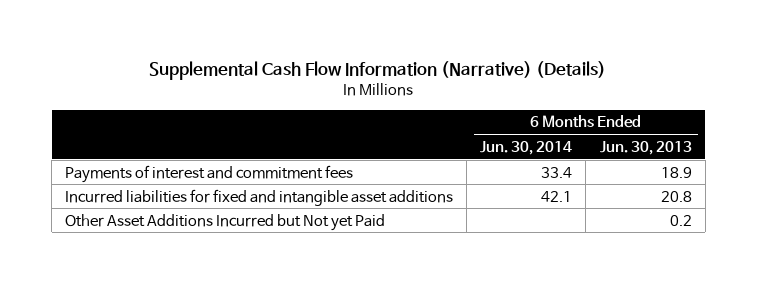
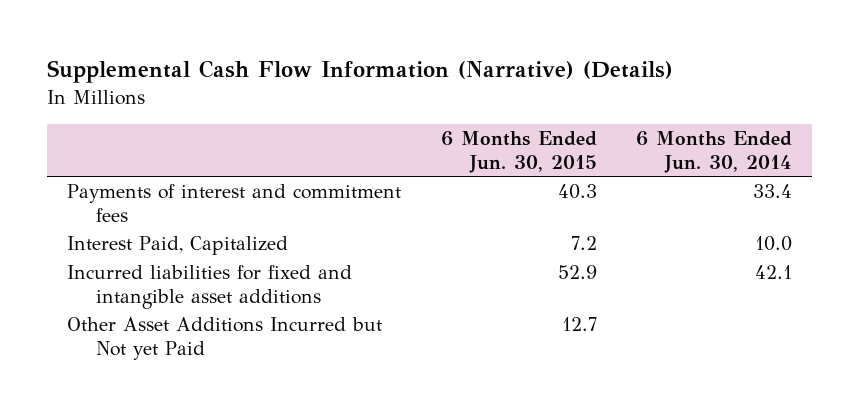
[599,140,692,155] Jun. 30, 2013 -> none
none -> [440,130,597,173] 6 Months Ended Jun. 30, 2015
none -> [66,236,288,256] Interest Paid, Capitalized

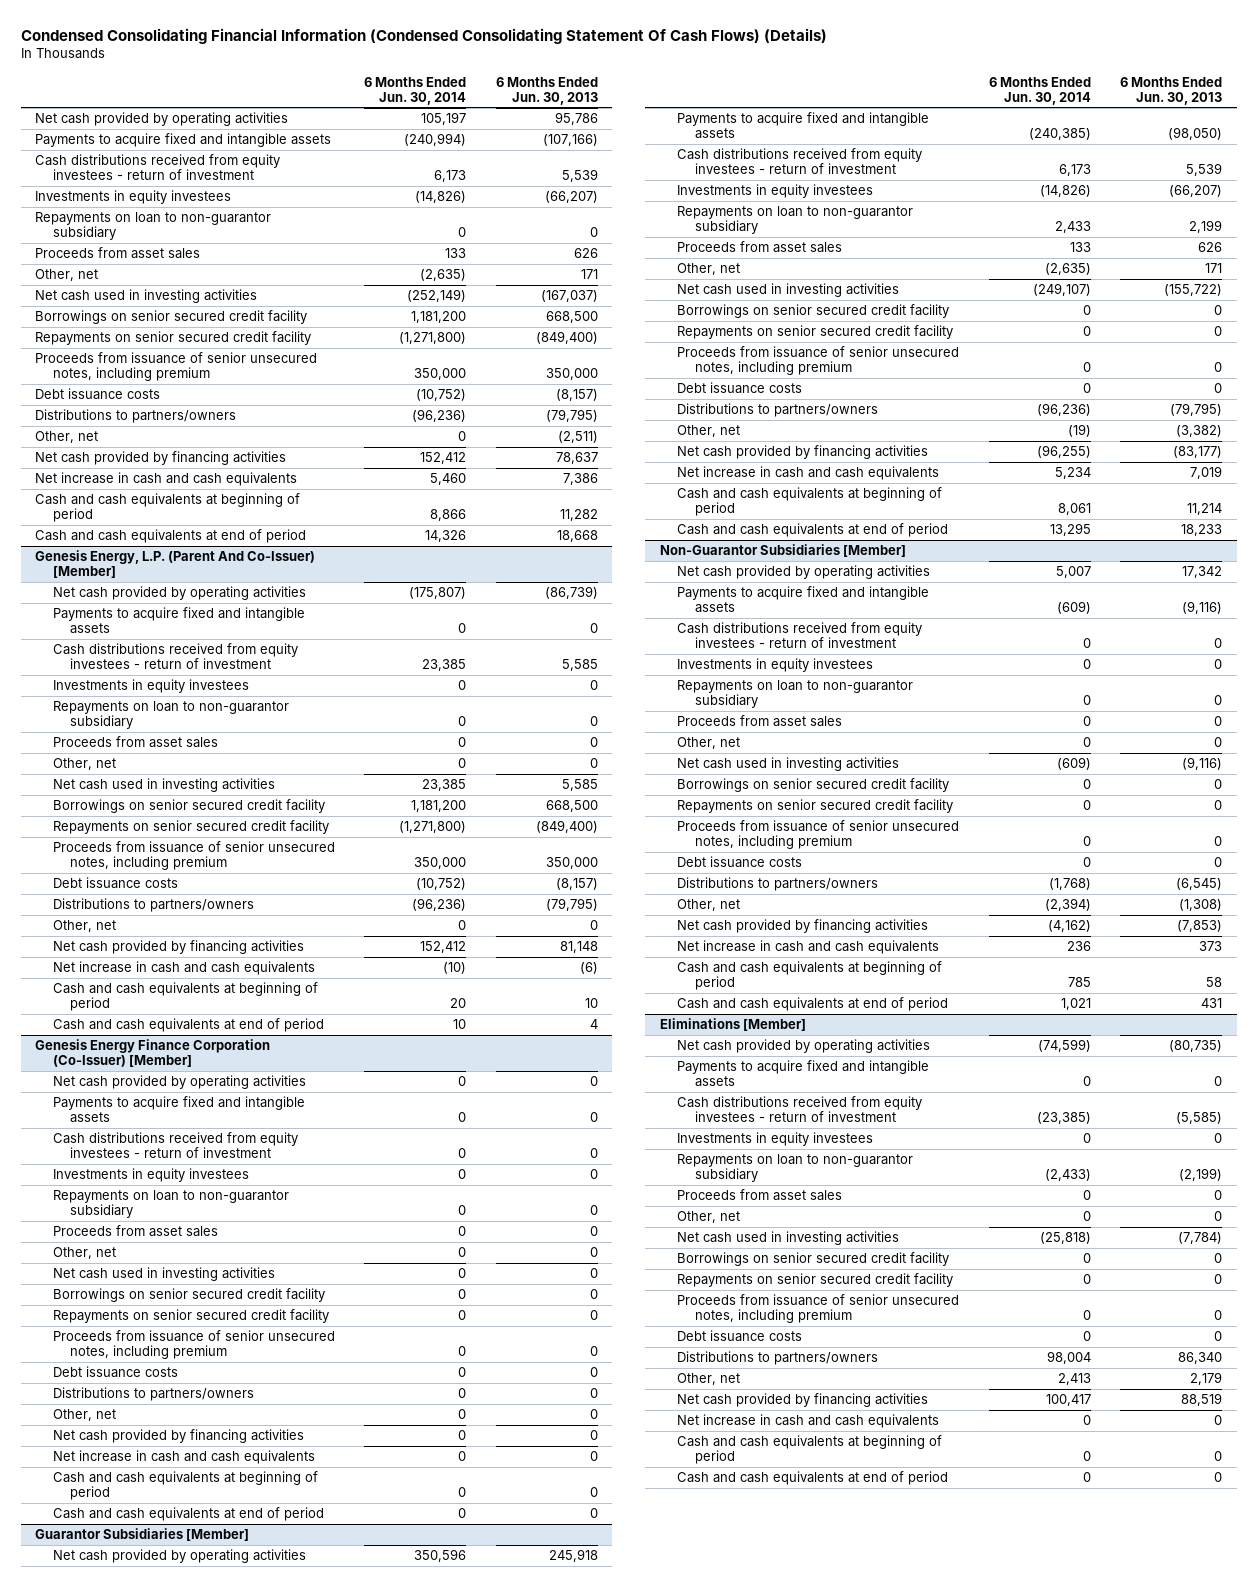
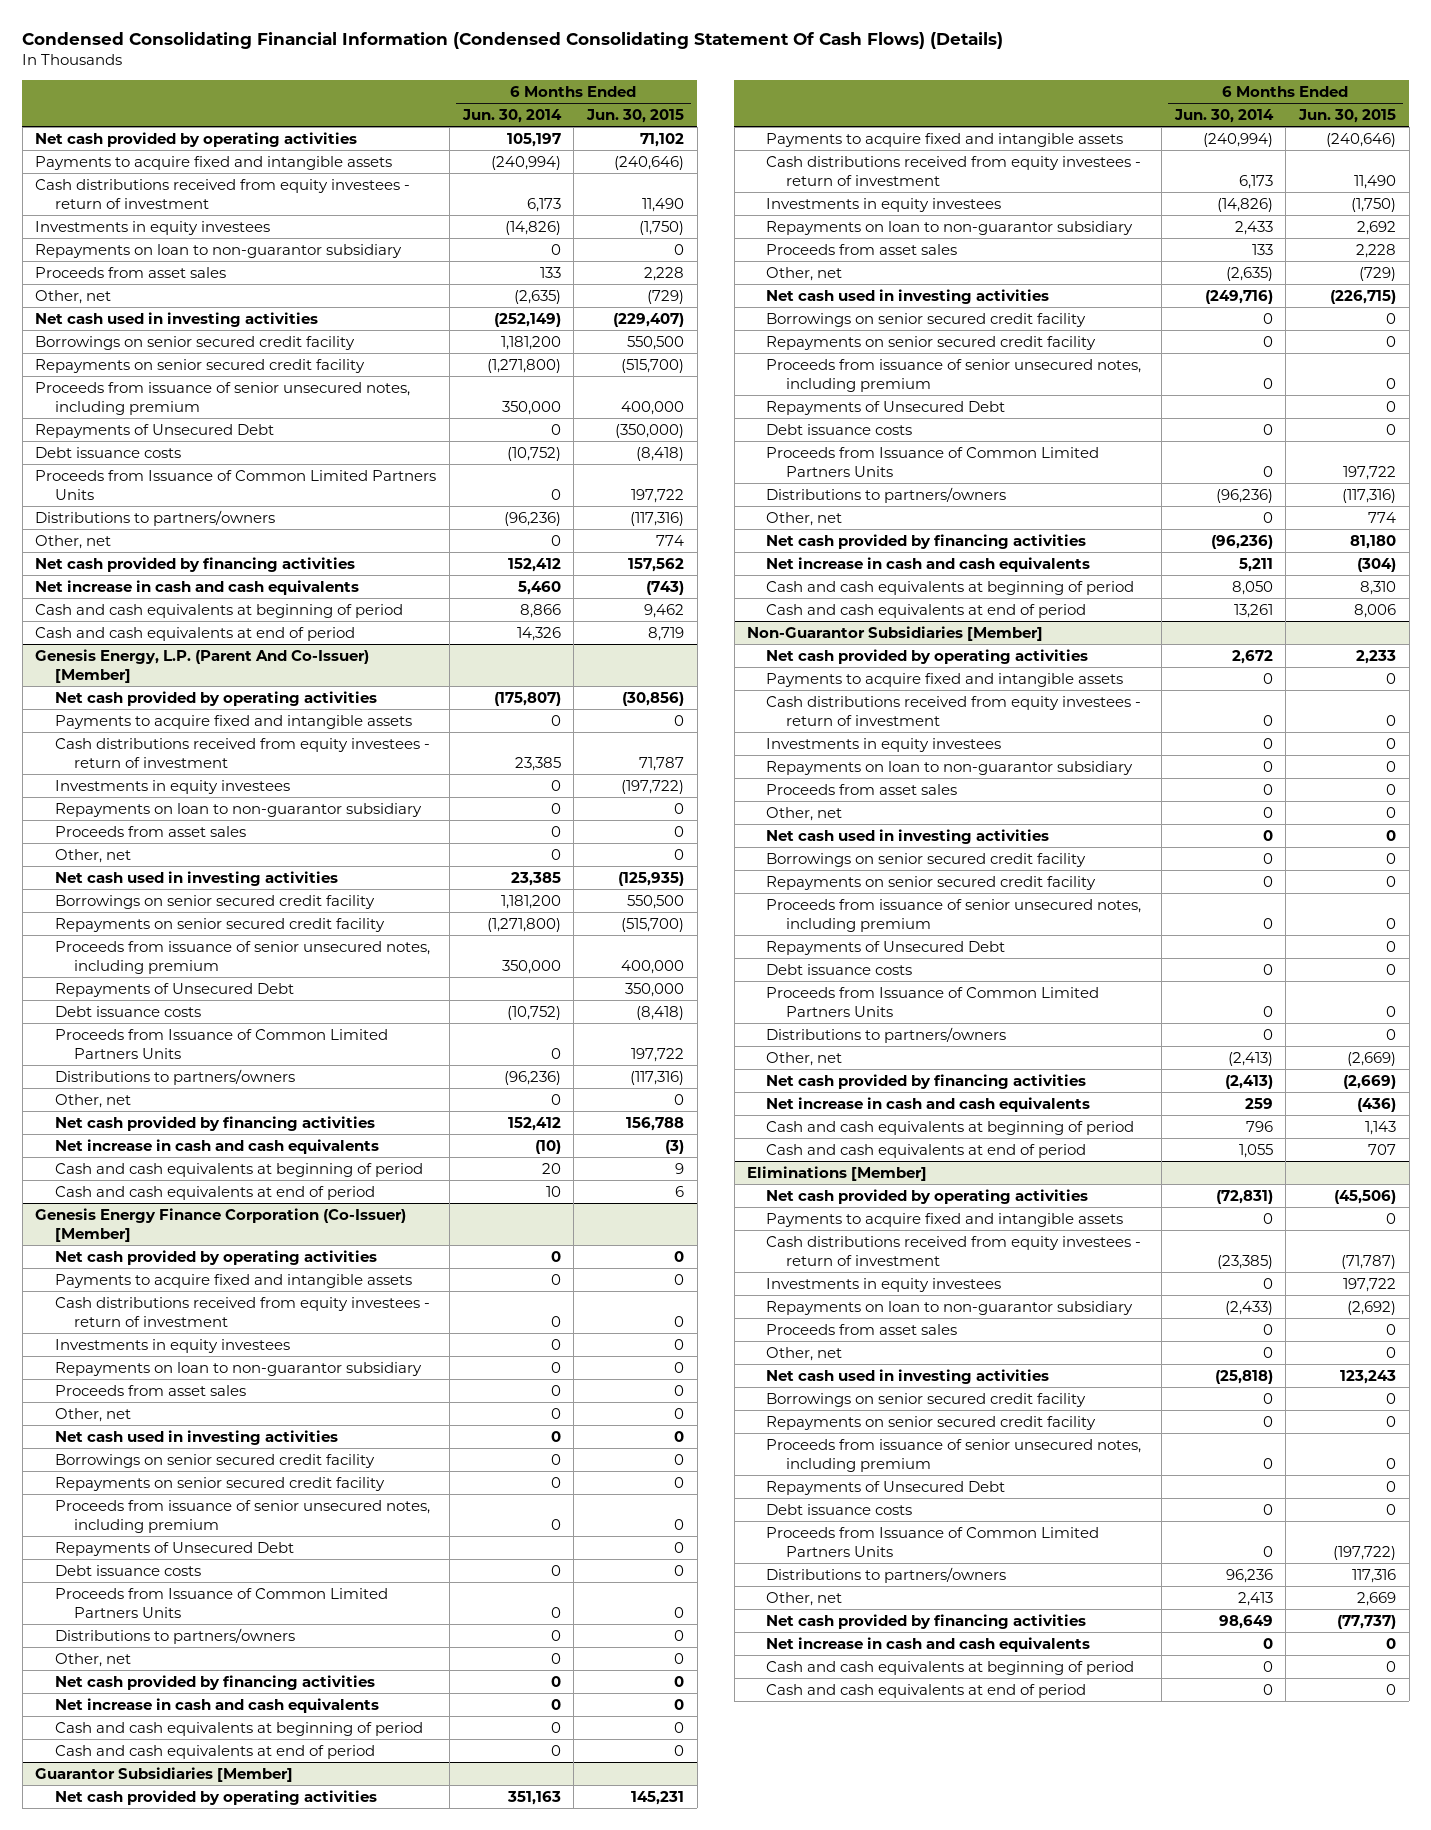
[495,76,598,105] 6 Months Ended Jun. 30, 2013 -> none
none -> [586,108,685,123] Jun. 30, 2015
none -> [35,423,275,438] Repayments of Unsecured Debt
none -> [35,469,437,500] Proceeds from Issuance of Common Limited Partners Units
none -> [54,982,294,997] Repayments of Unsecured Debt
none -> [54,1028,388,1059] Proceeds from Issuance of Common Limited Partners Units
none -> [54,1541,294,1556] Repayments of Unsecured Debt
none -> [54,1587,388,1618] Proceeds from Issuance of Common Limited Partners Units
[414,1549,467,1563] 350,596 -> [506,1790,561,1805] 351,163
[1028,128,1091,141] (240,385) -> [1202,132,1273,147] (240,994)
[1032,283,1091,297] (249,107) -> [1204,289,1273,304] (249,716)
none -> [766,400,1006,415] Repayments of Unsecured Debt
none -> [766,446,1100,477] Proceeds from Issuance of Common Limited Partners Units
[1067,424,1091,438] (19) -> [1262,511,1273,523] 0
[1036,445,1091,459] (96,255) -> [1210,534,1273,549] (96,236)
[1054,467,1091,480] 5,234 -> [1238,557,1273,572] 5,211
[1057,503,1091,516] 8,061 -> [1231,580,1273,595] 8,050
[1049,523,1091,537] 13,295 -> [1233,603,1273,618] 13,261
[1055,566,1091,579] 5,007 -> [1231,649,1273,664] 2,672
[1056,601,1091,615] (609) -> [1262,672,1273,684] 0
[1056,757,1091,771] (609) -> [1262,829,1273,841] 0
none -> [766,940,1006,955] Repayments of Unsecured Debt
none -> [766,986,1100,1017] Proceeds from Issuance of Common Limited Partners Units
[1048,878,1091,891] (1,768) -> [1262,1028,1273,1040] 0
[1044,898,1091,912] (2,394) -> [1227,1051,1273,1066] (2,413)
[1047,920,1091,933] (4,162) -> [1224,1074,1273,1089] (2,413)
[1066,941,1091,952] 236 -> [1244,1097,1273,1109] 259
[1067,977,1091,988] 785 -> [1245,1120,1273,1132] 796
[1060,998,1091,1011] 1,021 -> [1238,1143,1273,1158] 1,055
[1037,1039,1091,1053] (74,599) -> [1215,1189,1273,1204] (72,831)
none -> [766,1480,1006,1495] Repayments of Unsecured Debt
none -> [766,1526,1100,1557] Proceeds from Issuance of Common Limited Partners Units
[1046,1351,1091,1365] 98,004 -> [1225,1568,1273,1583] 96,236
[1045,1394,1091,1407] 100,417 -> [1218,1614,1273,1629] 98,649

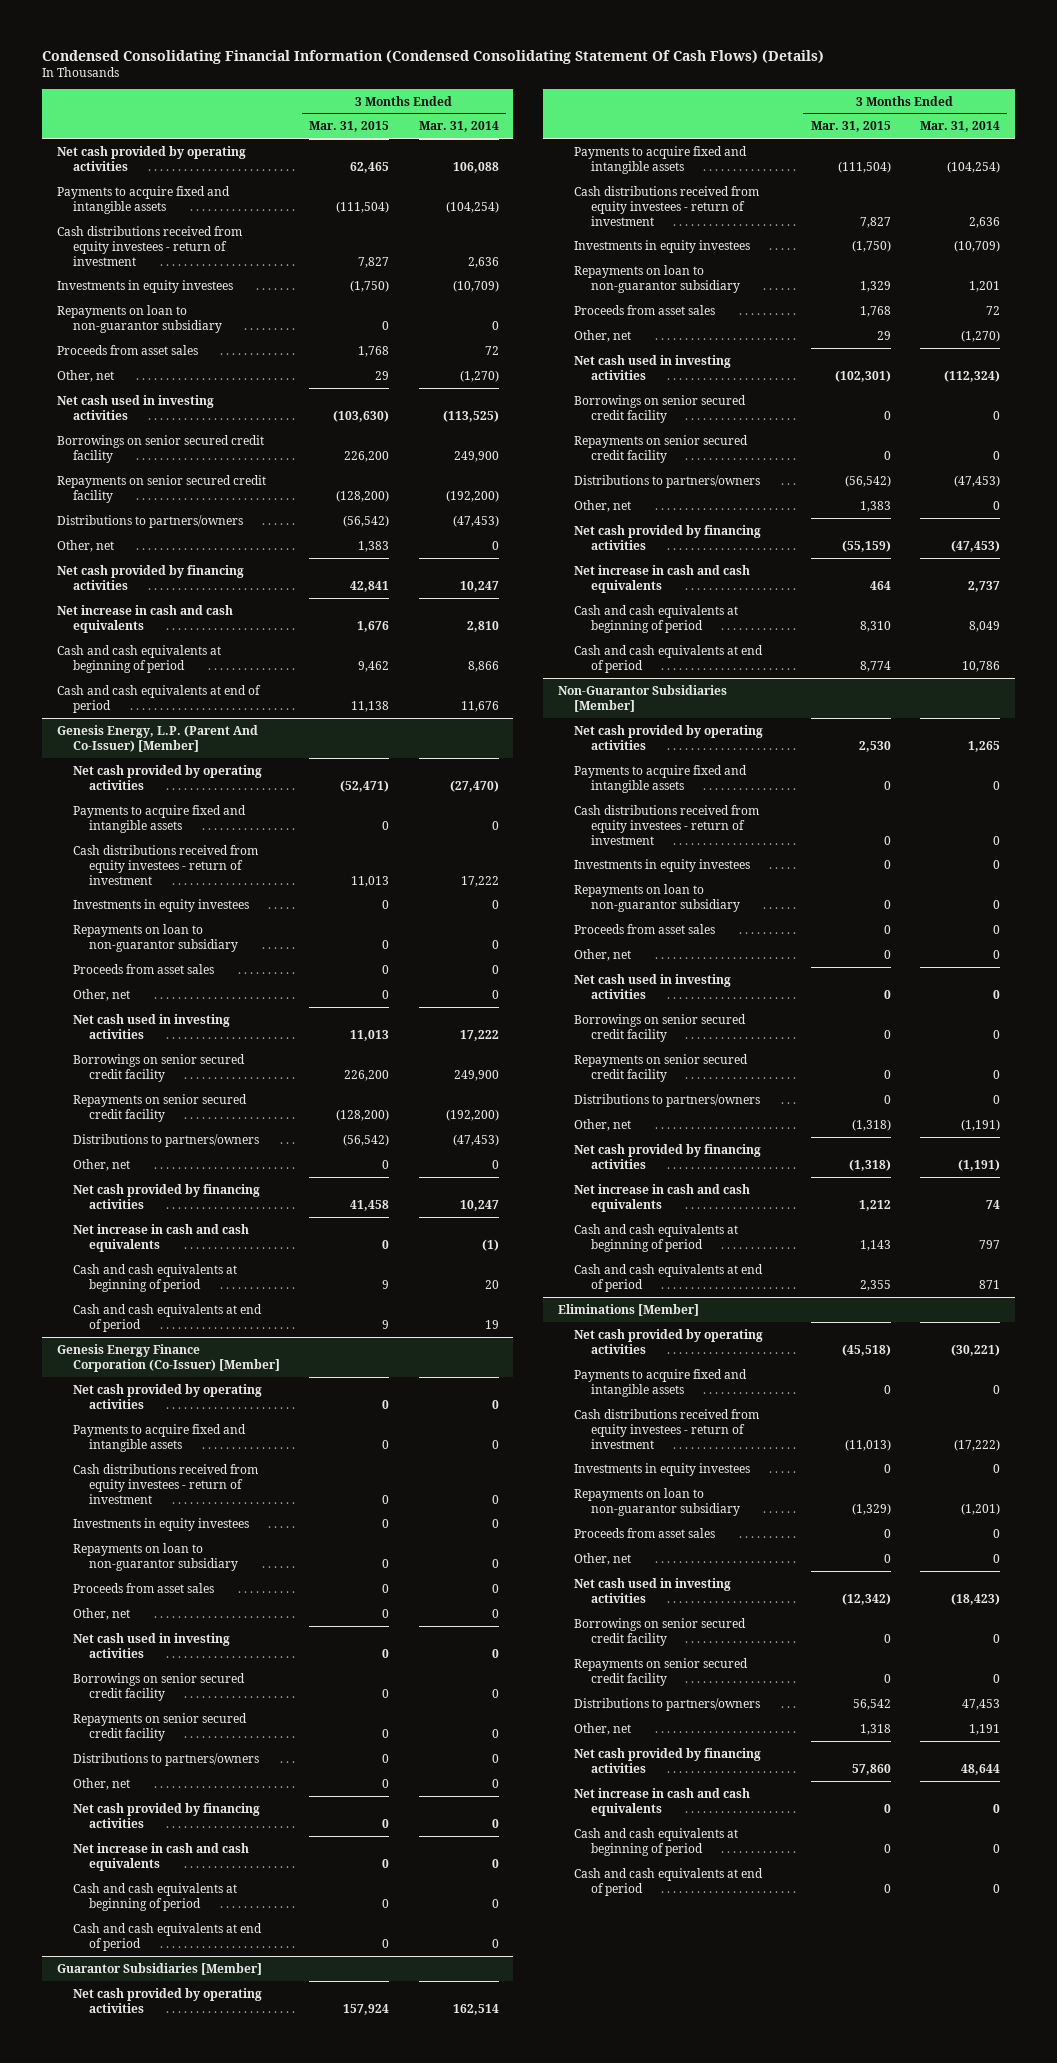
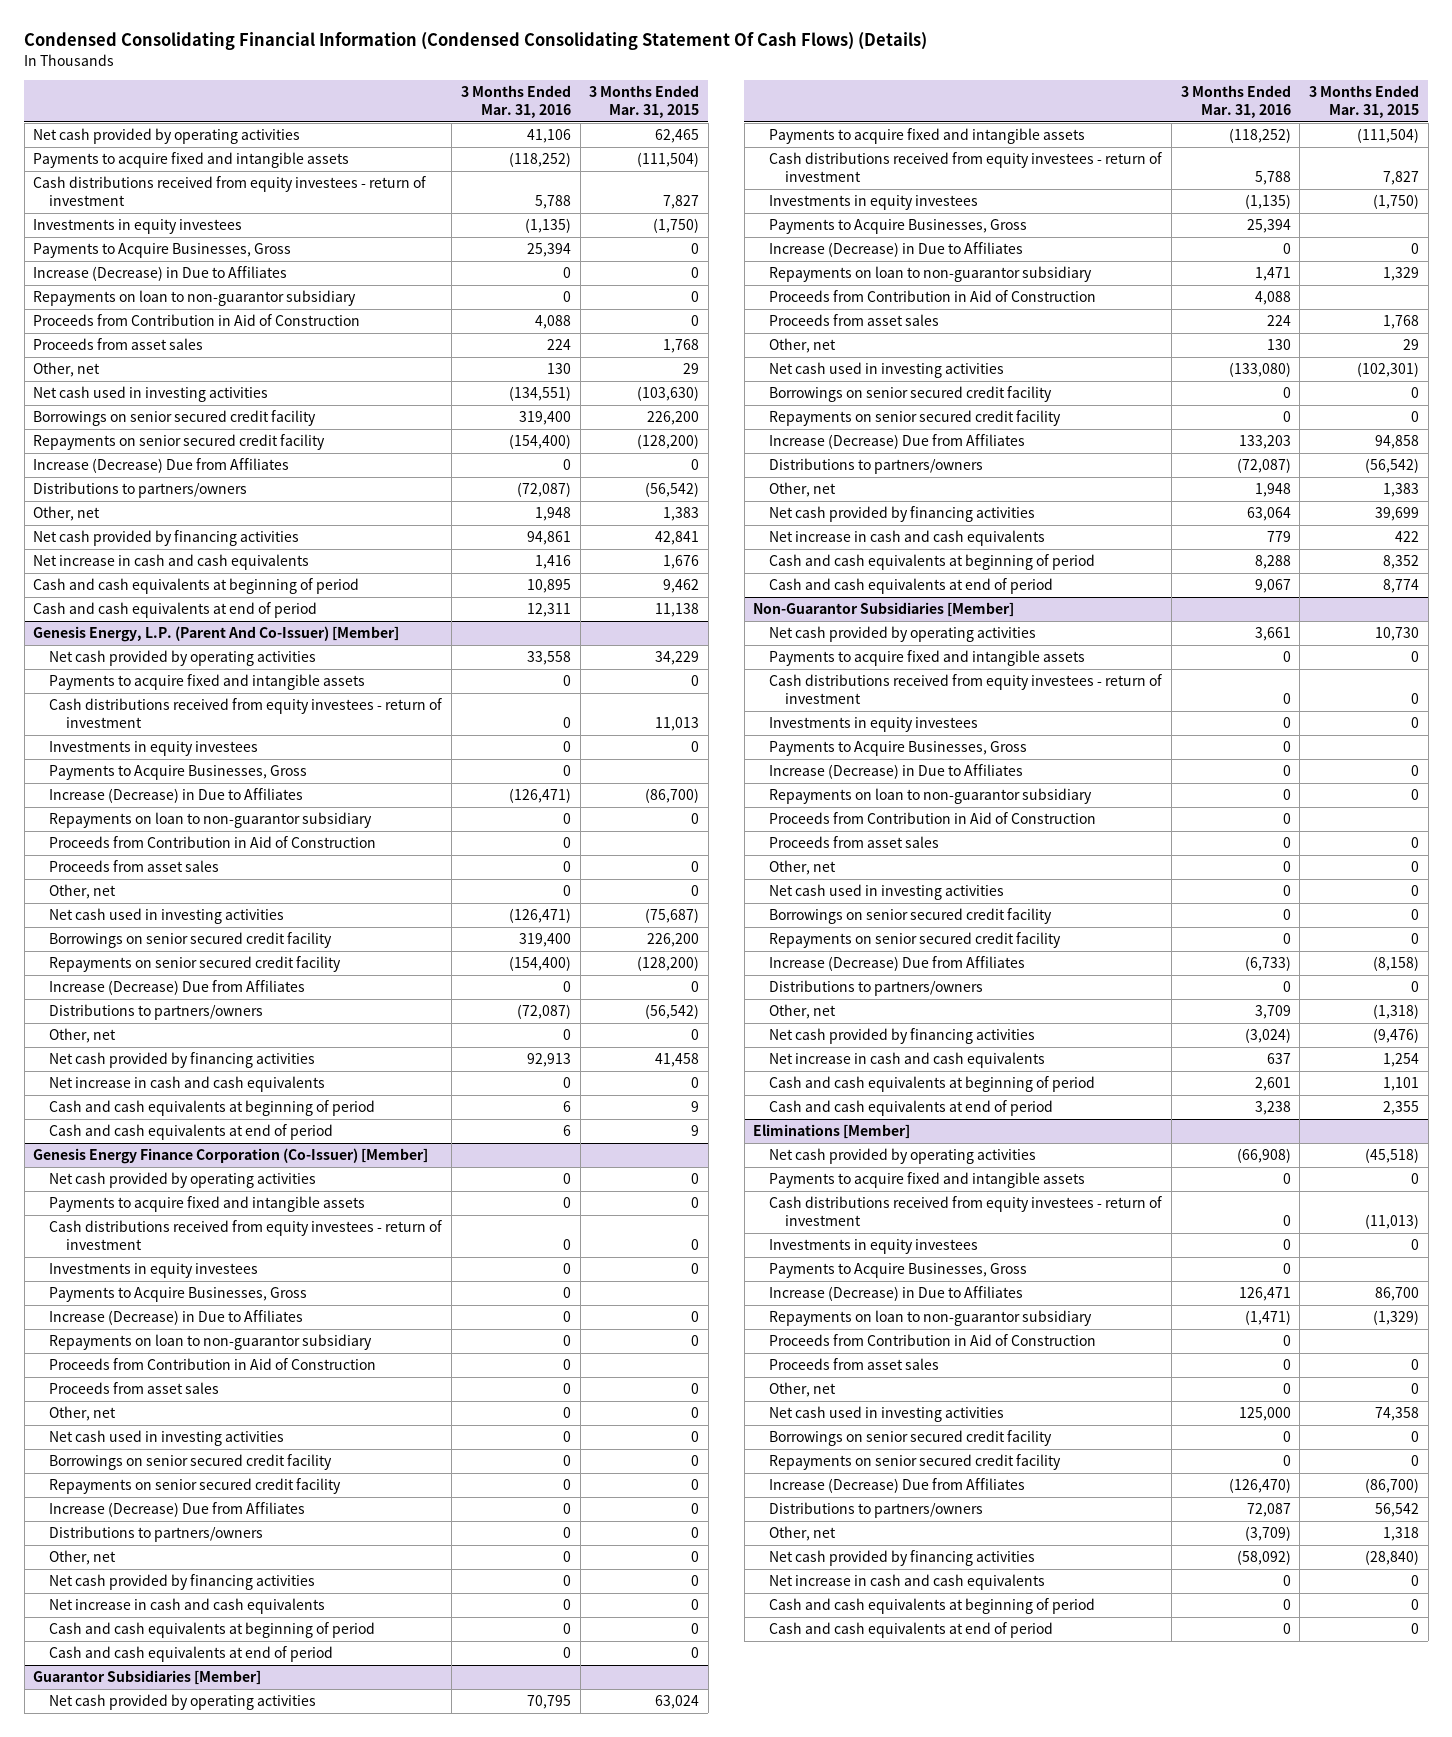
[418,121,499,133] Mar. 31, 2014 -> none
none -> [460,85,571,118] 3 Months Ended Mar. 31, 2016
none -> [33,243,292,259] Payments to Acquire Businesses, Gross
none -> [33,266,288,282] Increase (Decrease) in Due to Affiliates
none -> [33,314,361,327] Proceeds from Contribution in Aid of Construction
none -> [33,458,290,474] Increase (Decrease) Due from Affiliates
[340,779,390,792] (52,471) -> [655,651,700,666] 34,229
none -> [49,765,308,781] Payments to Acquire Businesses, Gross
none -> [49,788,304,804] Increase (Decrease) in Due to Affiliates
none -> [49,836,377,849] Proceeds from Contribution in Aid of Construction
[350,1029,390,1041] 11,013 -> [645,908,700,924] (75,687)
none -> [49,980,306,996] Increase (Decrease) Due from Affiliates
none -> [49,1287,308,1303] Payments to Acquire Businesses, Gross
none -> [49,1310,304,1326] Increase (Decrease) in Due to Affiliates
none -> [49,1358,377,1371] Proceeds from Contribution in Aid of Construction
none -> [49,1502,306,1518] Increase (Decrease) Due from Affiliates
[343,2003,390,2015] 157,924 -> [655,1695,700,1710] 63,024
none -> [769,219,1028,235] Payments to Acquire Businesses, Gross
none -> [769,242,1024,258] Increase (Decrease) in Due to Affiliates
none -> [769,290,1097,303] Proceeds from Contribution in Aid of Construction
none -> [769,434,1026,450] Increase (Decrease) Due from Affiliates
[841,539,891,552] (55,159) -> [1375,507,1420,522] 39,699
[869,580,891,590] 464 -> [1395,531,1420,543] 422
[859,620,891,632] 8,310 -> [1383,555,1420,570] 8,352
[858,740,891,752] 2,530 -> [1375,627,1420,642] 10,730
none -> [769,741,1028,757] Payments to Acquire Businesses, Gross
none -> [769,764,1024,780] Increase (Decrease) in Due to Affiliates
none -> [769,812,1097,825] Proceeds from Contribution in Aid of Construction
none -> [769,956,1026,972] Increase (Decrease) Due from Affiliates
[848,1158,891,1171] (1,318) -> [1373,1028,1420,1044] (9,476)
[858,1199,891,1211] 1,212 -> [1383,1053,1420,1068] 1,254
[859,1239,891,1251] 1,143 -> [1383,1077,1420,1092] 1,101
none -> [769,1263,1028,1279] Payments to Acquire Businesses, Gross
none -> [769,1286,1024,1302] Increase (Decrease) in Due to Affiliates
none -> [769,1334,1097,1347] Proceeds from Contribution in Aid of Construction
[841,1592,891,1605] (12,342) -> [1375,1407,1420,1422] 74,358
none -> [769,1478,1026,1494] Increase (Decrease) Due from Affiliates
[851,1763,891,1775] 57,860 -> [1365,1550,1420,1566] (28,840)

